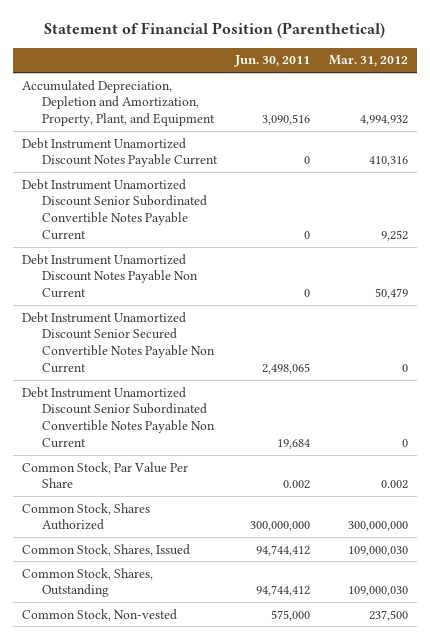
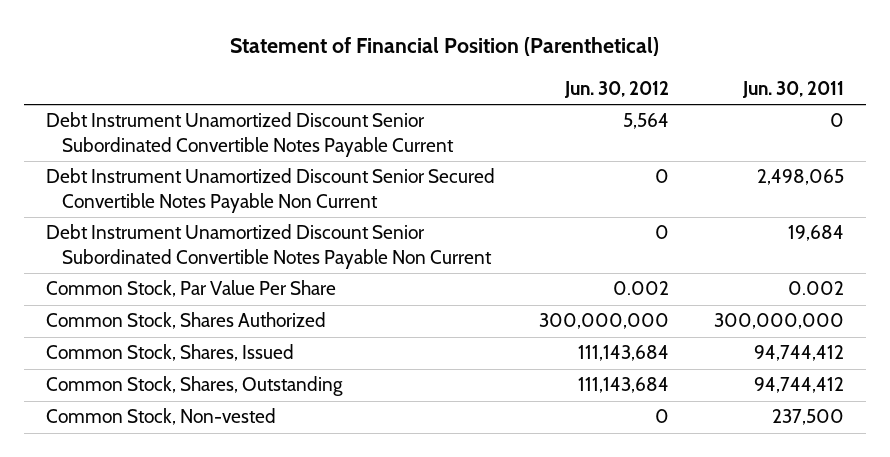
[328,55,408,68] Mar. 31, 2012 -> none
none -> [564,80,670,98] Jun. 30, 2012
[21,79,215,127] Accumulated Depreciation, Depletion and Amortization, Property, Plant, and Equipment -> none
[21,137,218,168] Debt Instrument Unamortized Discount Notes Payable Current -> none
[21,253,198,299] Debt Instrument Unamortized Discount Notes Payable Non Current -> none
[271,609,311,621] 575,000 -> [771,409,844,426] 237,500

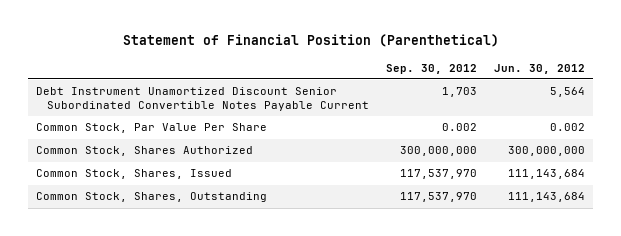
[741,80,844,98] Jun. 30, 2011 -> none
none -> [386,63,478,74] Sep. 30, 2012
[46,168,496,213] Debt Instrument Unamortized Discount Senior Secured Convertible Notes Payable Non Current -> none
[46,224,493,269] Debt Instrument Unamortized Discount Senior Subordinated Convertible Notes Payable Non Current -> none
[46,408,277,426] Common Stock, Non-vested -> none

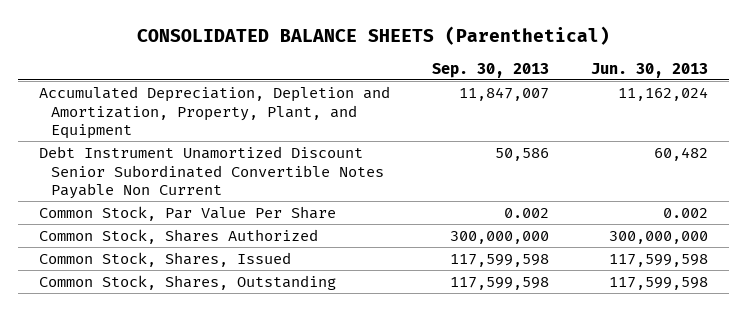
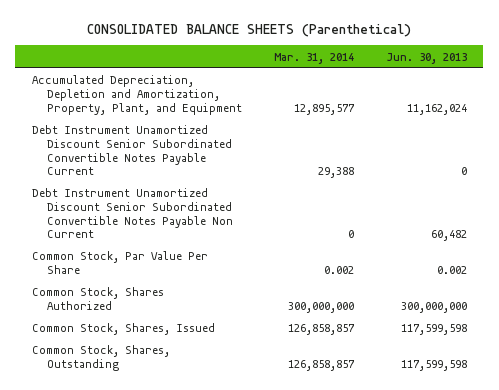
[432,62,550,78] Sep. 30, 2013 -> none
none -> [273,52,354,64] Mar. 31, 2014
none -> [31,125,232,176] Debt Instrument Unamortized Discount Senior Subordinated Convertible Notes Payable Current

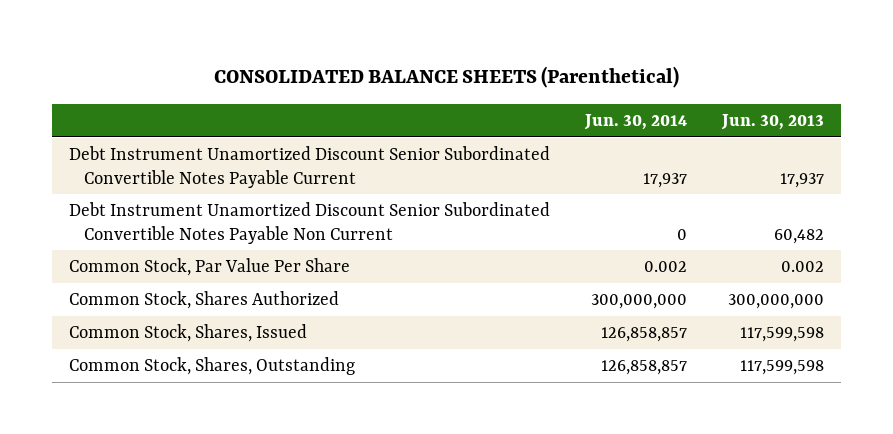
[273,52,354,64] Mar. 31, 2014 -> none
none -> [584,113,688,130] Jun. 30, 2014
[31,75,242,115] Accumulated Depreciation, Depletion and Amortization, Property, Plant, and Equipment -> none
[461,167,468,176] 0 -> [779,172,824,188] 17,937

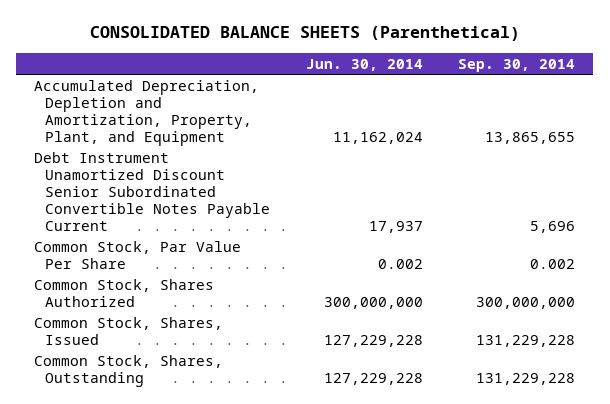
[720,113,824,130] Jun. 30, 2013 -> none
none -> [458,58,576,72] Sep. 30, 2014
none -> [34,79,260,146] Accumulated Depreciation, Depletion and Amortization, Property, Plant, and Equipment
[69,202,551,244] Debt Instrument Unamortized Discount Senior Subordinated Convertible Notes Payable Non Current -> none
[601,327,688,343] 126,858,857 -> [323,334,423,347] 127,229,228
[601,360,688,376] 126,858,857 -> [323,372,423,385] 127,229,228

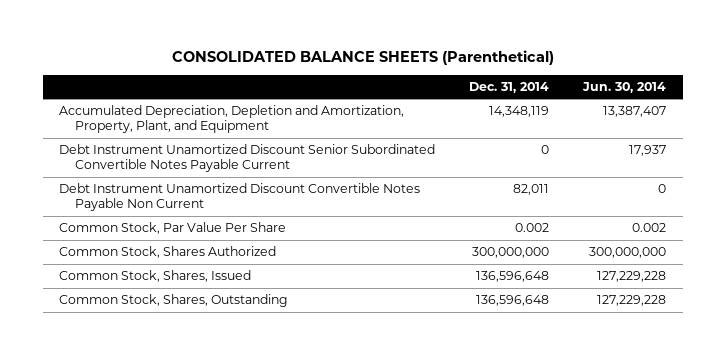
[458,58,576,72] Sep. 30, 2014 -> none
none -> [469,82,550,94] Dec. 31, 2014
[332,131,423,144] 11,162,024 -> [603,106,667,118] 13,387,407
none -> [59,183,421,212] Debt Instrument Unamortized Discount Convertible Notes Payable Non Current

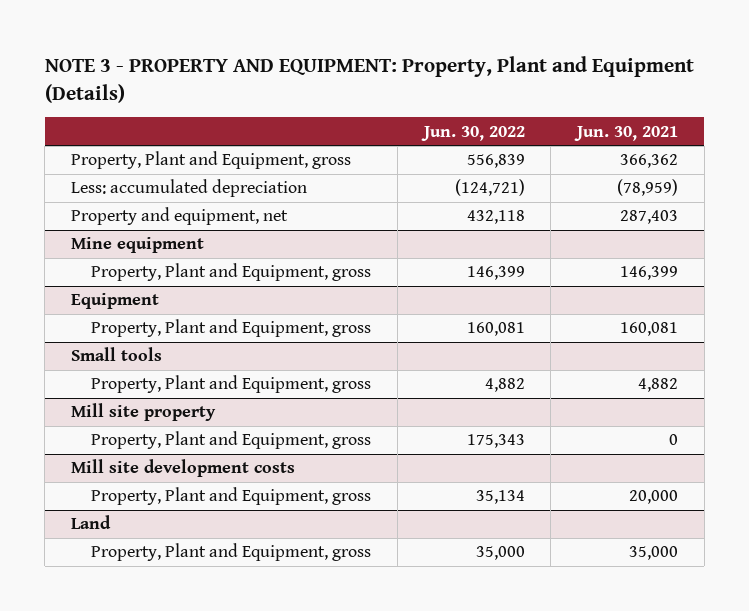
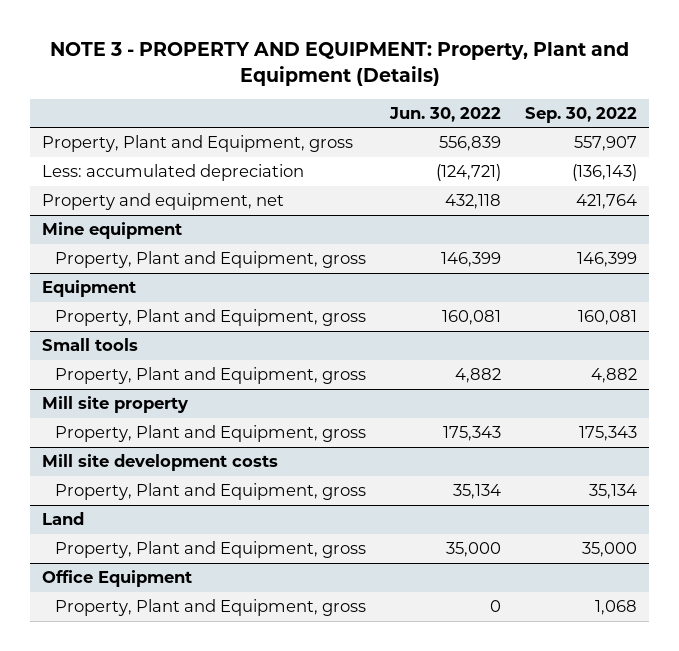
[574,125,679,141] Jun. 30, 2021 -> none
none -> [525,106,638,123] Sep. 30, 2022
none -> [42,570,193,588] Office Equipment
none -> [55,599,367,617] Property, Plant and Equipment, gross

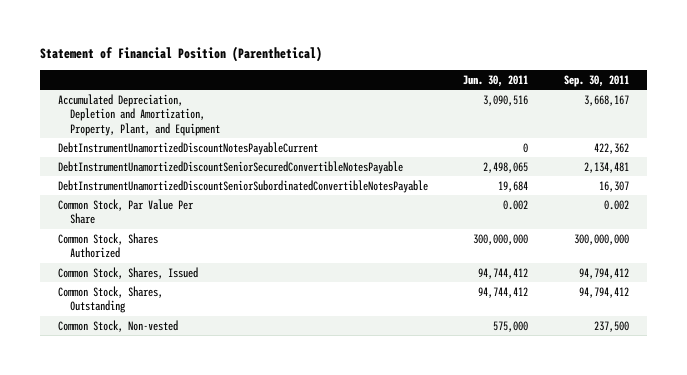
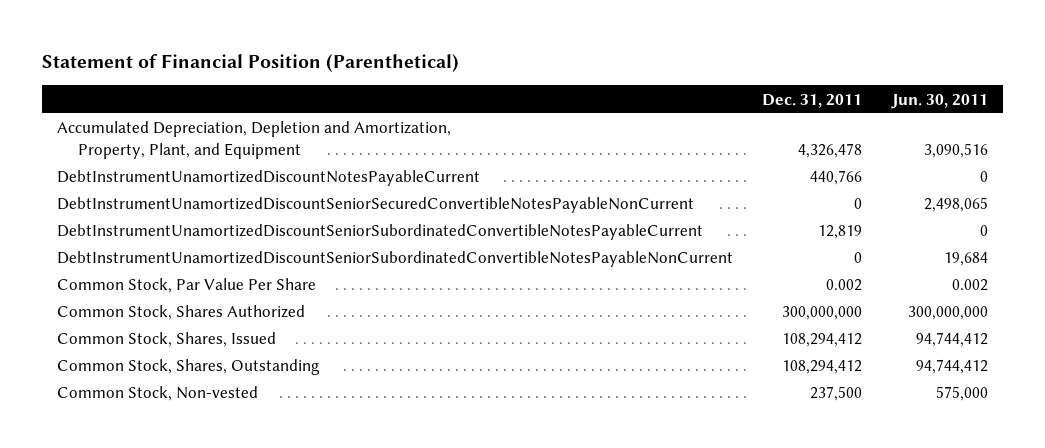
[563,75,629,88] Sep. 30, 2011 -> none
none -> [762,93,863,108] Dec. 31, 2011
[57,160,403,174] DebtInstrumentUnamortizedDiscountSeniorSecuredConvertibleNotesPayable -> [56,197,694,214] DebtInstrumentUnamortizedDiscountSeniorSecuredConvertibleNotesPayableNonCurrent
none -> [56,224,703,241] DebtInstrumentUnamortizedDiscountSeniorSubordinatedConvertibleNotesPayableCurrent
[57,179,428,193] DebtInstrumentUnamortizedDiscountSeniorSubordinatedConvertibleNotesPayable -> [56,251,733,268] DebtInstrumentUnamortizedDiscountSeniorSubordinatedConvertibleNotesPayableNonCurrent

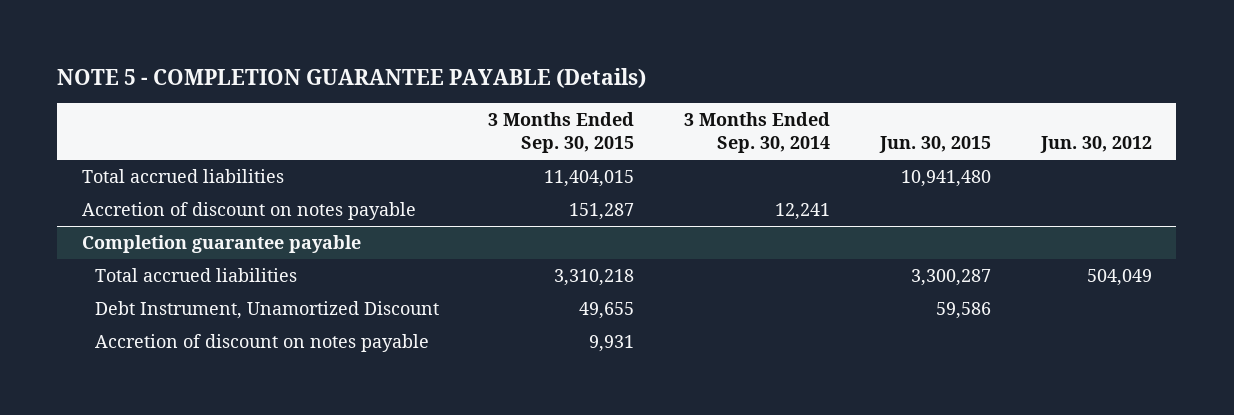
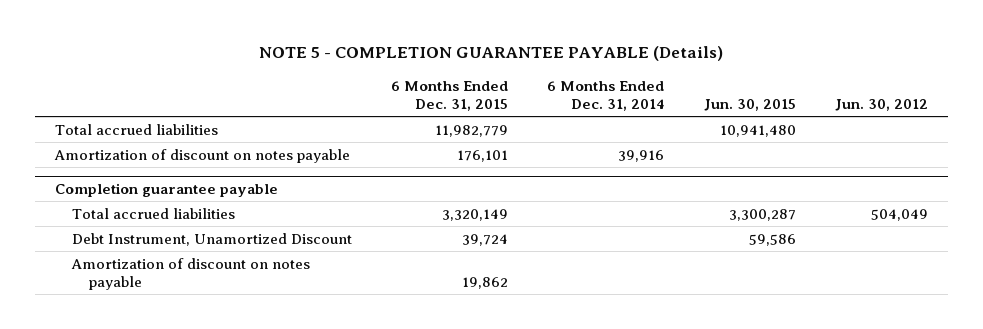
[488,112,635,154] 3 Months Ended Sep. 30, 2015 -> none
[684,112,831,154] 3 Months Ended Sep. 30, 2014 -> none
none -> [391,80,509,112] 6 Months Ended Dec. 31, 2015
none -> [547,80,665,112] 6 Months Ended Dec. 31, 2014
[81,202,416,221] Accretion of discount on notes payable -> [53,148,350,163] Amortization of discount on notes payable
[94,334,429,353] Accretion of discount on notes payable -> [70,257,310,290] Amortization of discount on notes payable

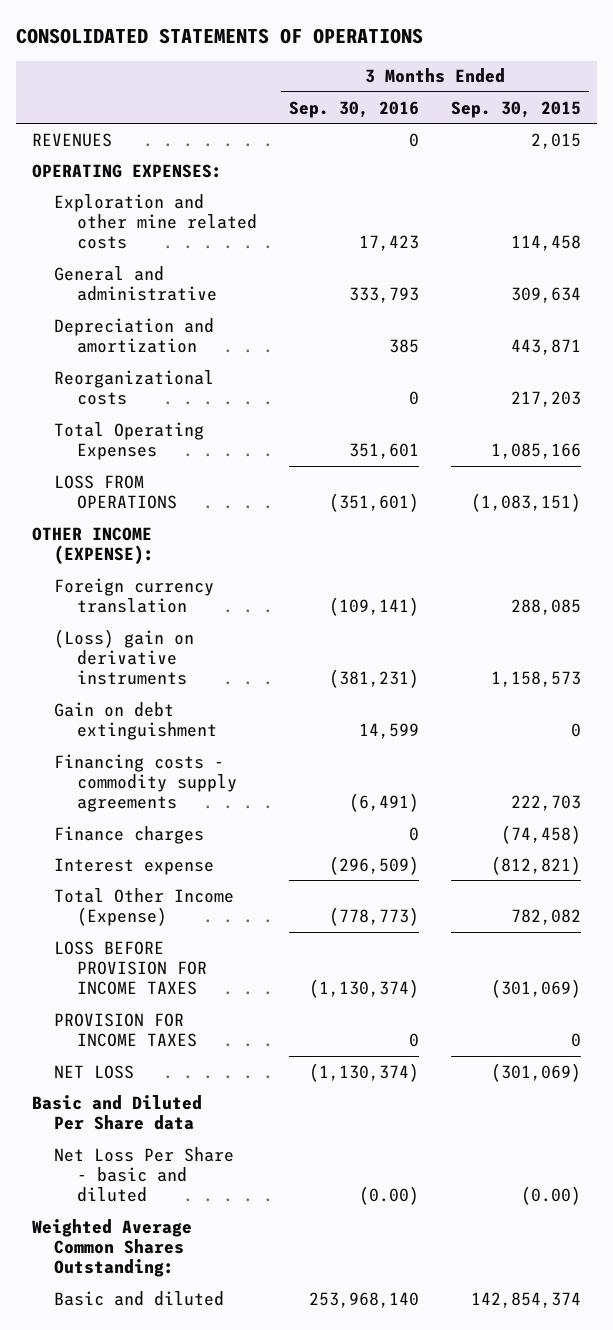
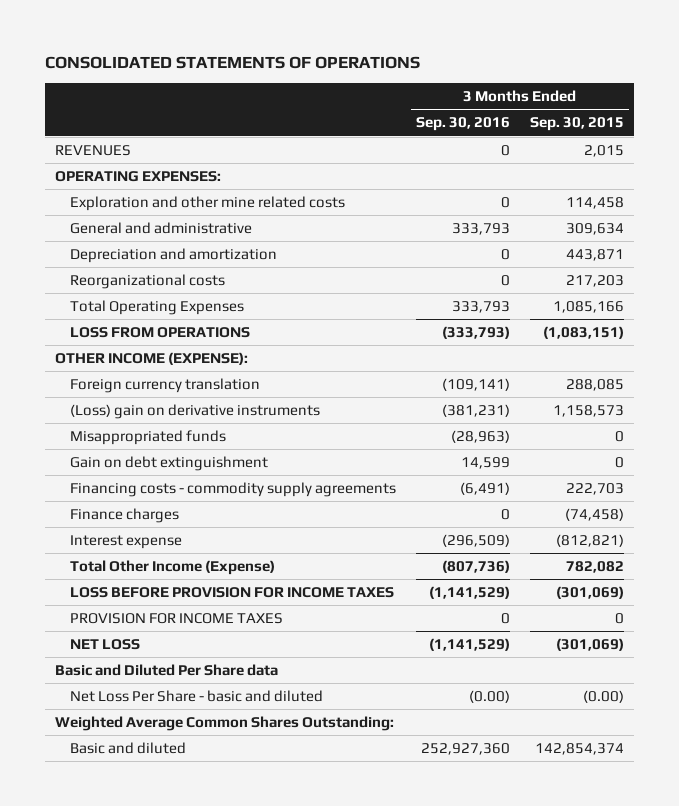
[358,235,419,252] 17,423 -> [501,197,511,209] 0
[388,339,419,354] 385 -> [501,249,511,261] 0
[348,443,419,460] 351,601 -> [452,301,511,314] 333,793
[328,493,419,513] (351,601) -> [442,326,511,340] (333,793)
none -> [70,430,227,446] Misappropriated funds
[328,907,419,927] (778,773) -> [442,560,511,574] (807,736)
[308,979,419,999] (1,130,374) -> [429,586,511,600] (1,141,529)
[308,1062,419,1082] (1,130,374) -> [429,638,511,652] (1,141,529)
[308,1291,419,1308] 253,968,140 -> [421,743,511,756] 252,927,360

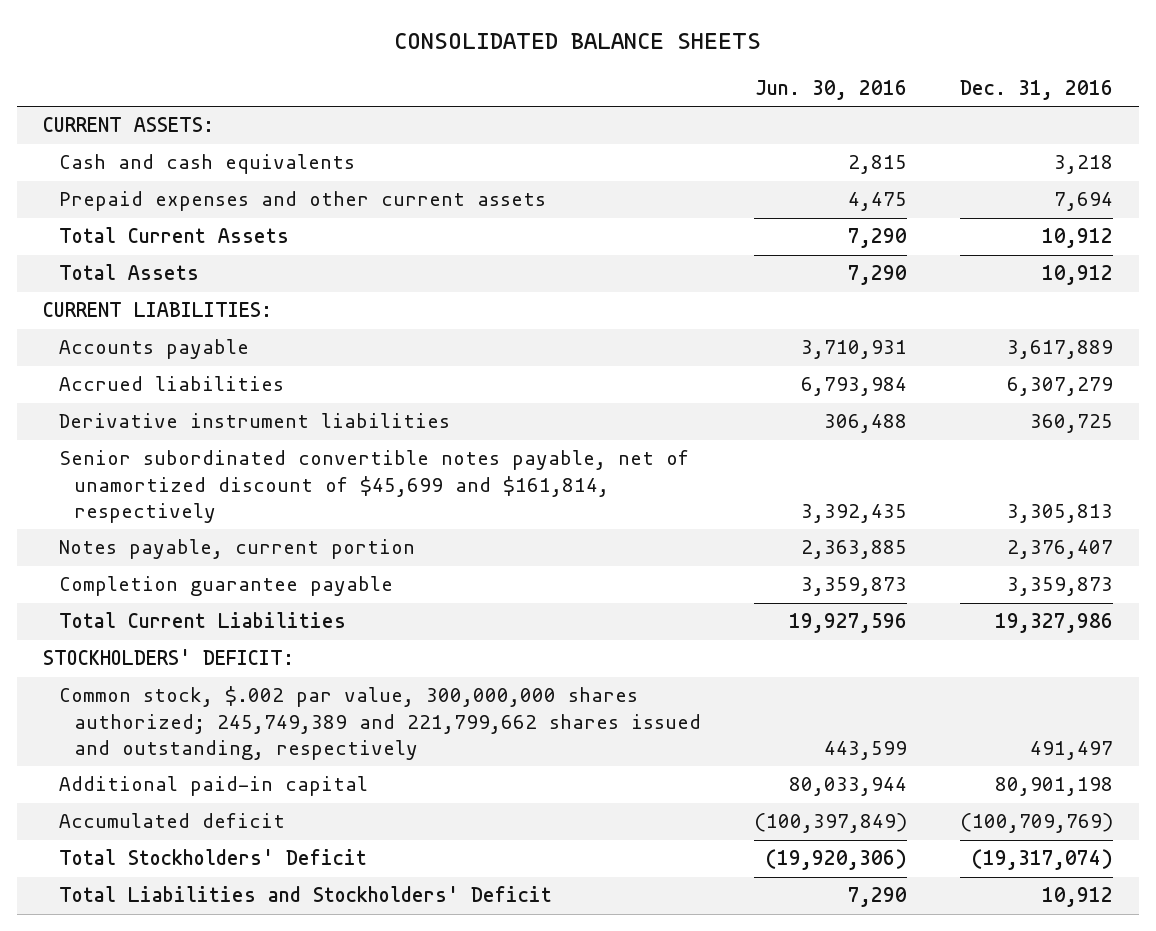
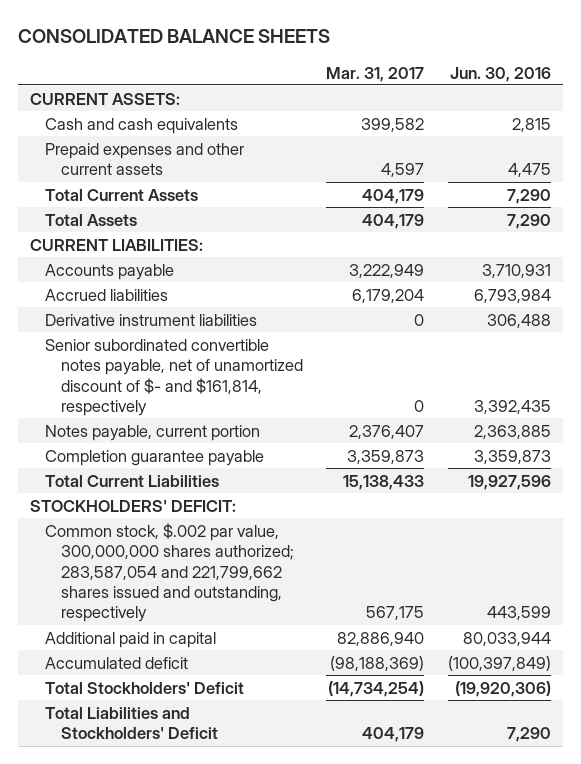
[960,79,1114,100] Dec. 31, 2016 -> none
none -> [326,66,425,82] Mar. 31, 2017
[58,450,689,523] Senior subordinated convertible notes payable, net of unamortized discount of $45,699 and $161,814, respectively -> [45,338,303,416] Senior subordinated convertible notes payable, net of unamortized discount of $- and $161,814, respectively
[58,686,702,760] Common stock, $.002 par value, 300,000,000 shares authorized; 245,749,389 and 221,799,662 shares issued and outstanding, respectively -> [45,522,294,623] Common stock, $.002 par value, 300,000,000 shares authorized; 283,587,054 and 221,799,662 shares issued and outstanding, respectively
[58,776,368,797] Additional paid-in capital -> [45,631,217,648] Additional paid in capital

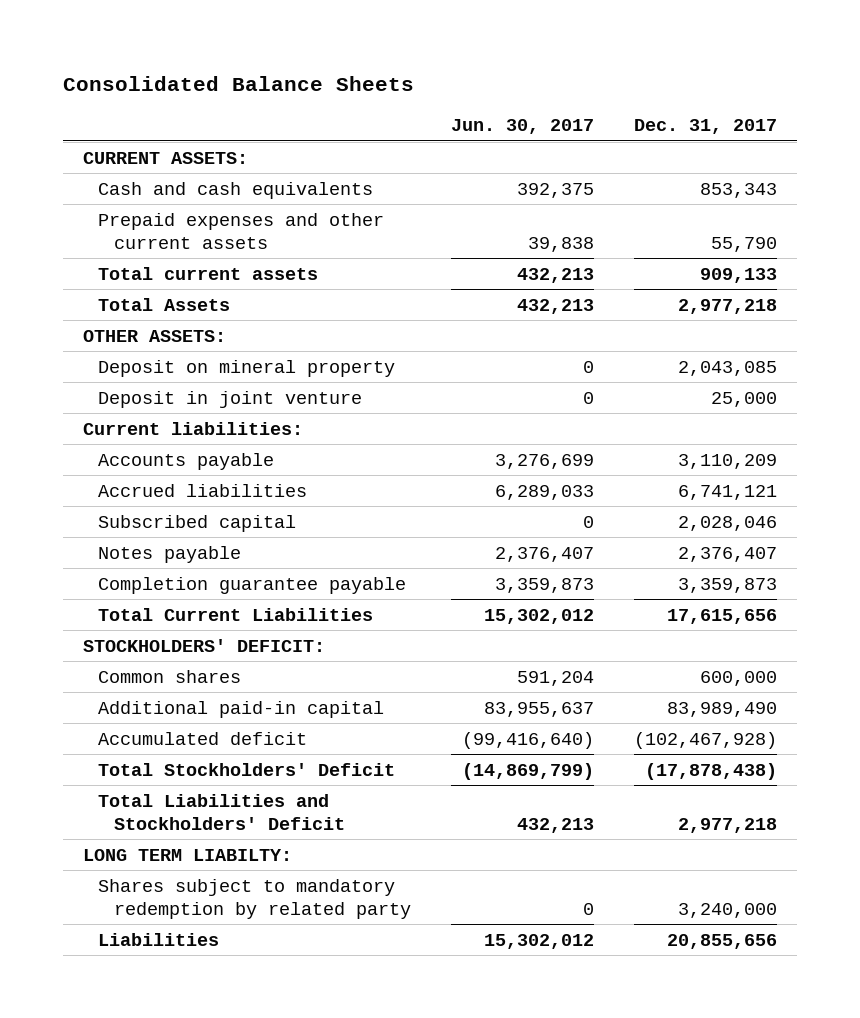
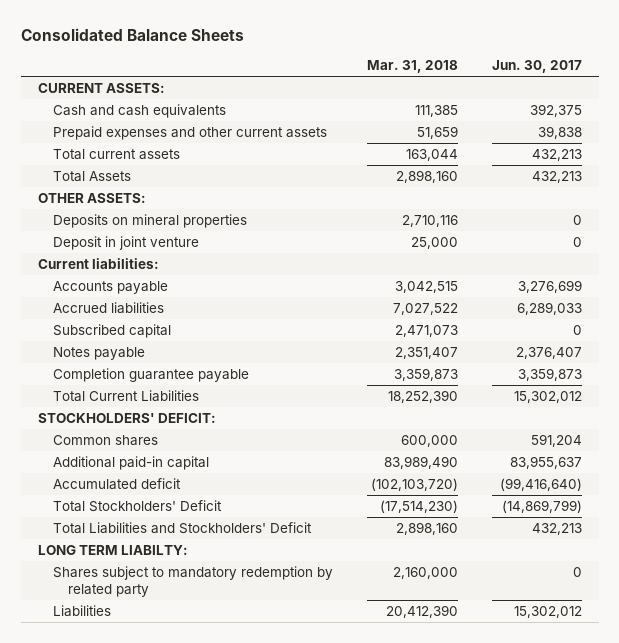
[634,119,778,135] Dec. 31, 2017 -> none
none -> [366,60,458,74] Mar. 31, 2018
[98,359,396,377] Deposit on mineral property -> [52,213,247,228] Deposits on mineral properties

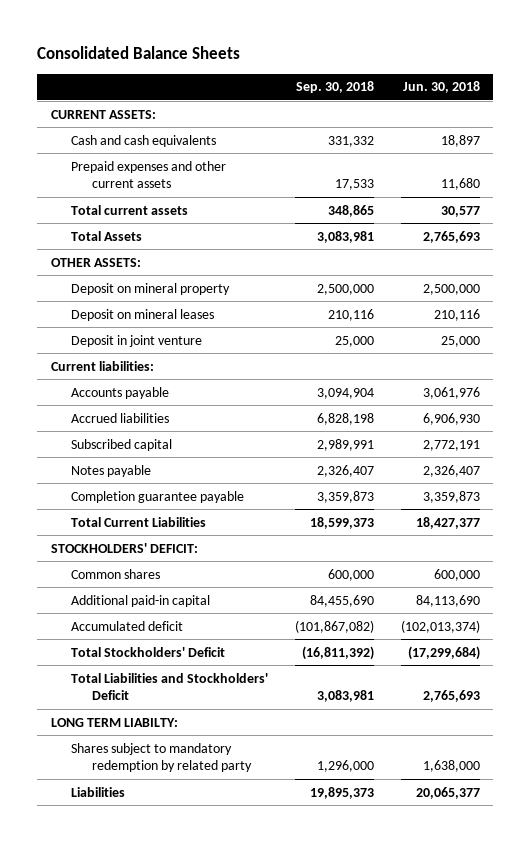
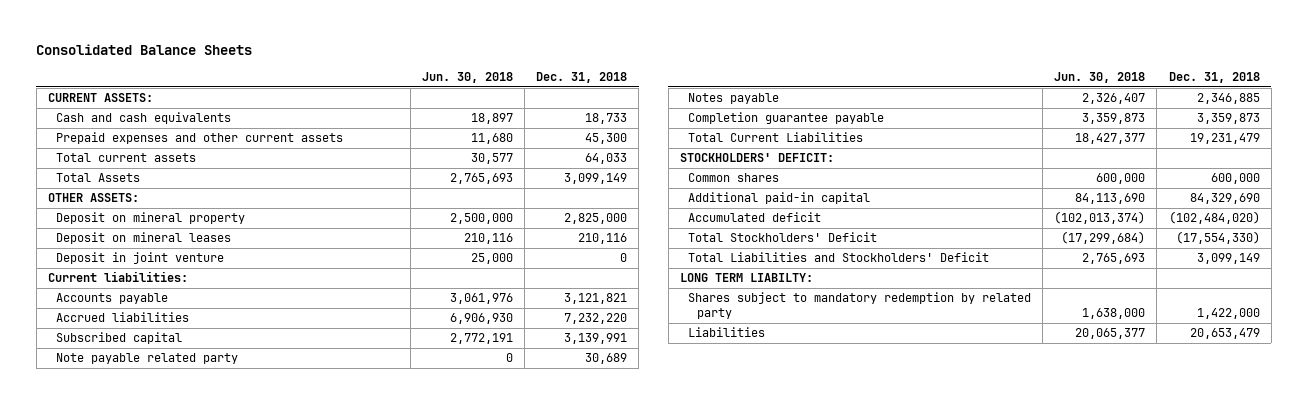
[296,81,375,94] Sep. 30, 2018 -> none
none -> [536,71,628,83] Dec. 31, 2018
none -> [56,353,239,365] Note payable related party

